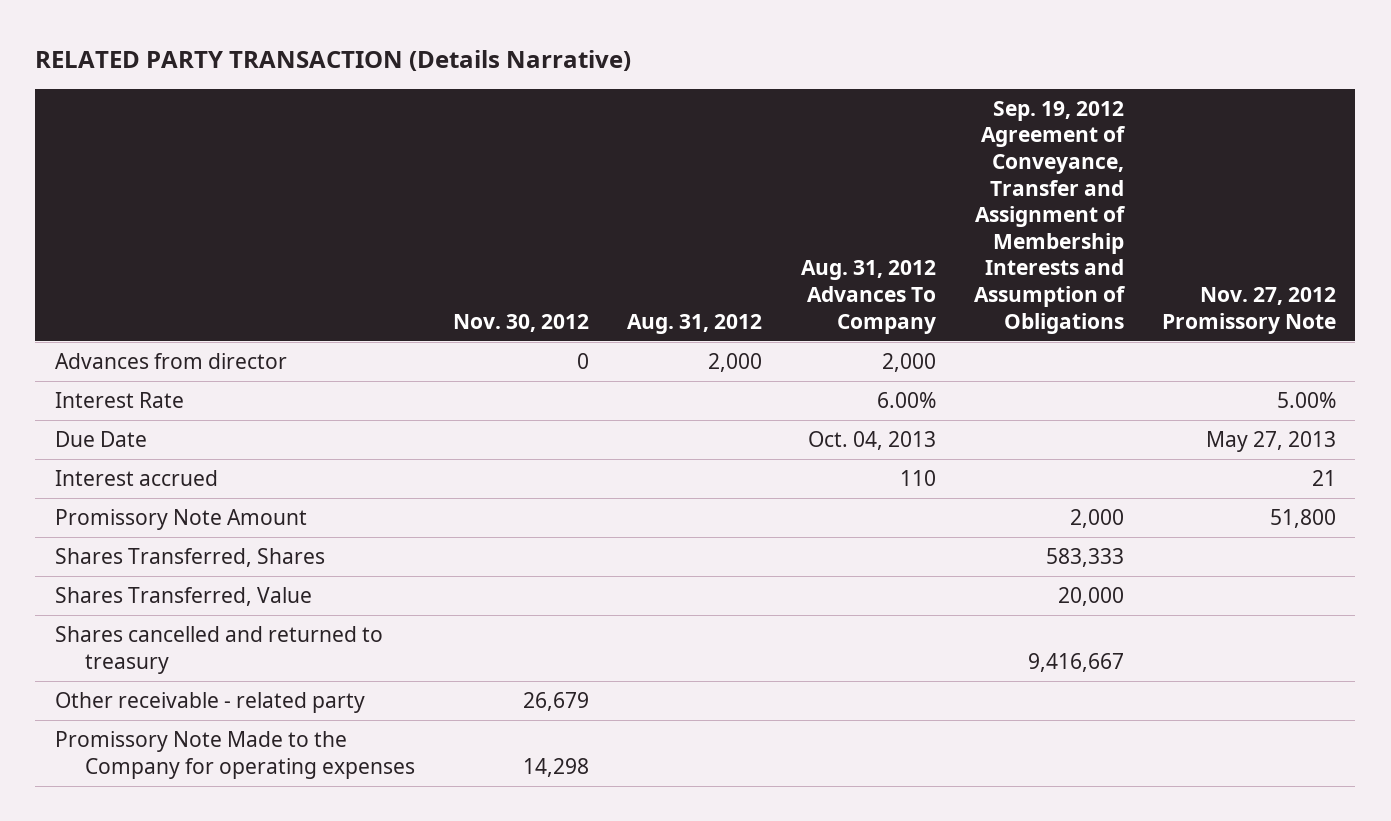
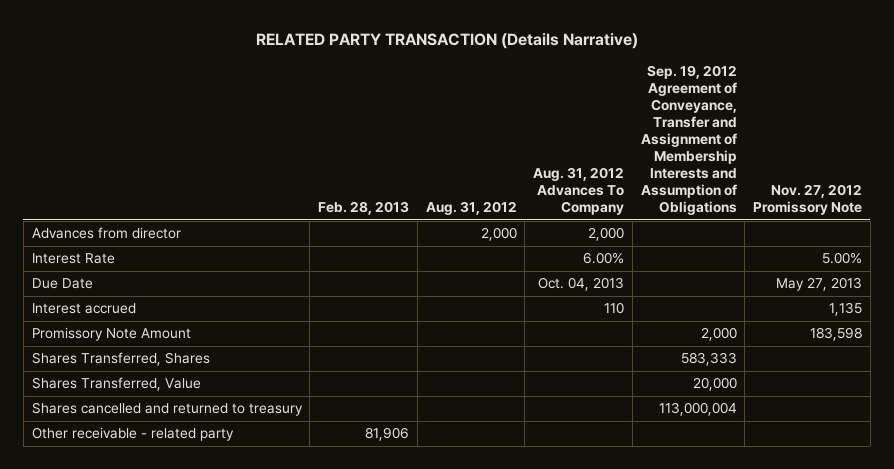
[453,313,590,332] Nov. 30, 2012 -> none
none -> [318,201,410,216] Feb. 28, 2013
[1312,470,1337,487] 21 -> [829,302,863,317] 1,135
[1270,509,1337,529] 51,800 -> [810,327,863,342] 183,598
[1027,652,1124,672] 9,416,667 -> [658,402,737,417] 113,000,004
[54,731,415,779] Promissory Note Made to the Company for operating expenses -> none

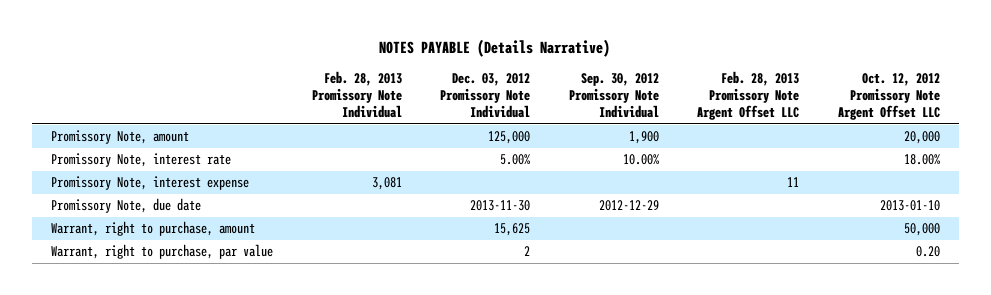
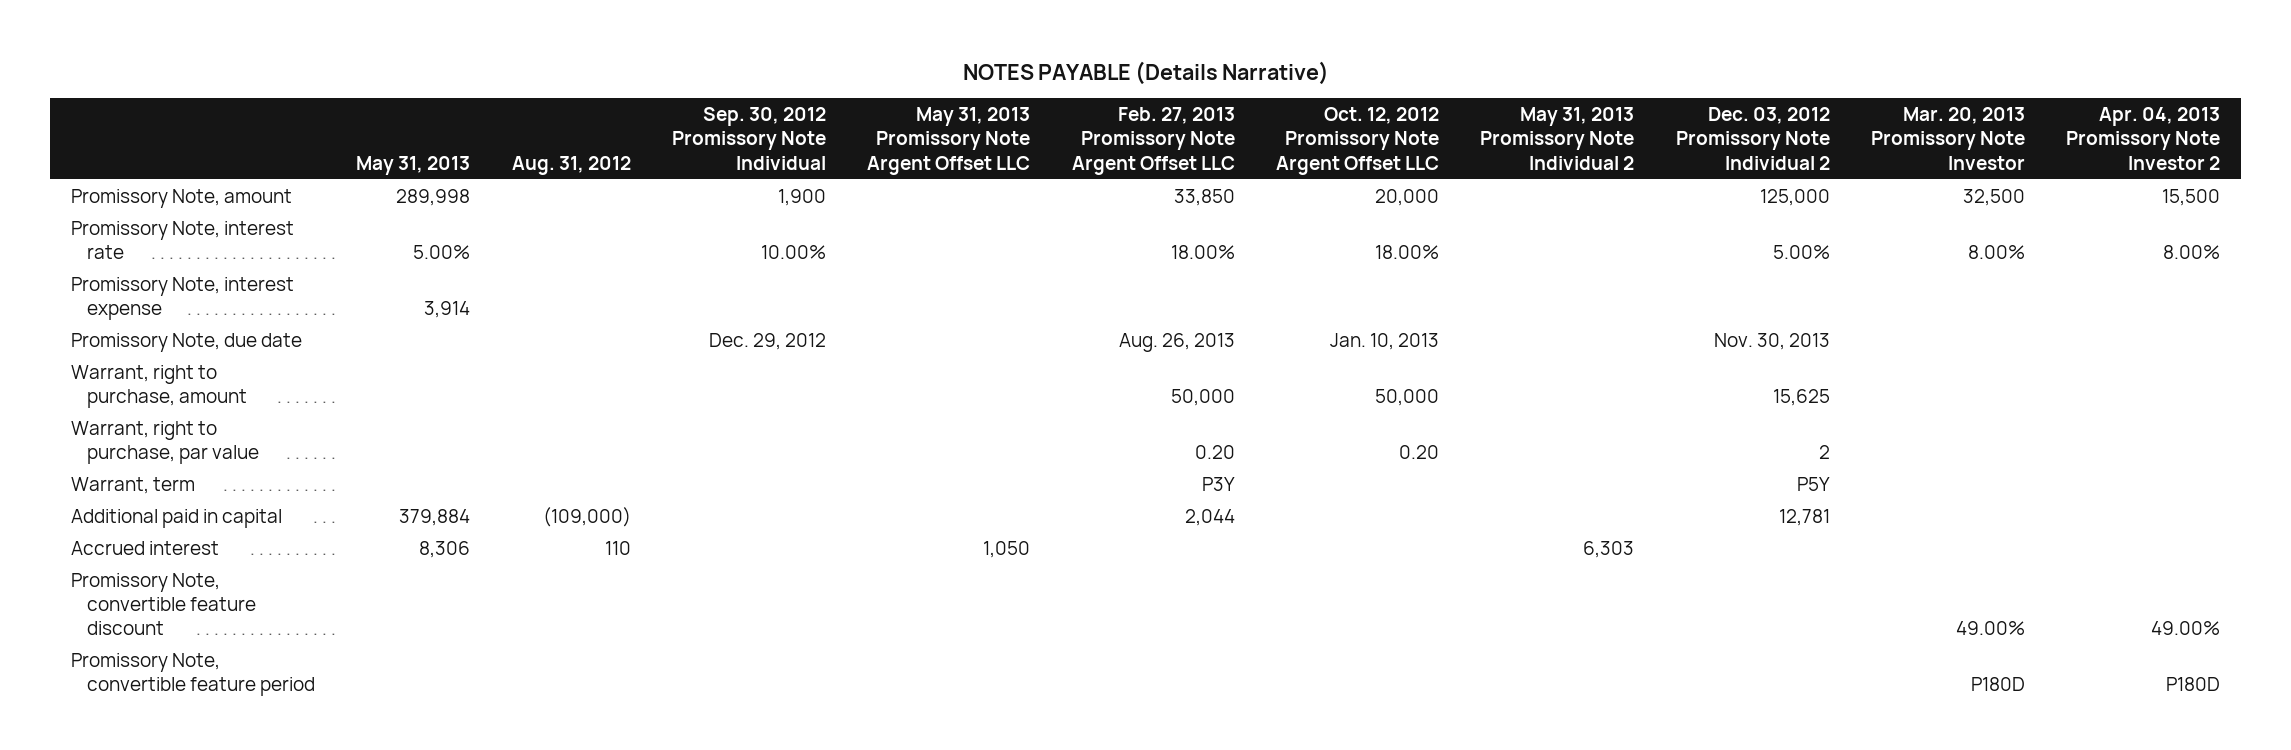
[311,71,402,119] Feb. 28, 2013 Promissory Note Individual -> none
[440,73,531,119] Dec. 03, 2012 Promissory Note Individual -> none
[697,71,800,121] Feb. 28, 2013 Promissory Note Argent Offset LLC -> none
none -> [356,155,471,175] May 31, 2013
none -> [511,155,631,175] Aug. 31, 2012
none -> [867,107,1031,175] May 31, 2013 Promissory Note Argent Offset LLC
none -> [1071,107,1235,175] Feb. 27, 2013 Promissory Note Argent Offset LLC
none -> [1480,107,1635,170] May 31, 2013 Promissory Note Individual 2
none -> [1675,107,1830,170] Dec. 03, 2012 Promissory Note Individual 2
none -> [1870,107,2025,170] Mar. 20, 2013 Promissory Note Investor
none -> [2066,107,2221,170] Apr. 04, 2013 Promissory Note Investor 2
[598,200,659,212] 2012-12-29 -> [709,332,827,350] Dec. 29, 2012
[879,200,940,212] 2013-01-10 -> [1329,332,1439,350] Jan. 10, 2013
none -> [71,476,196,494] Warrant, term
none -> [71,508,283,528] Additional paid in capital
none -> [71,540,220,555] Accrued interest
none -> [71,572,257,636] Promissory Note, convertible feature discount
none -> [71,652,316,697] Promissory Note, convertible feature period

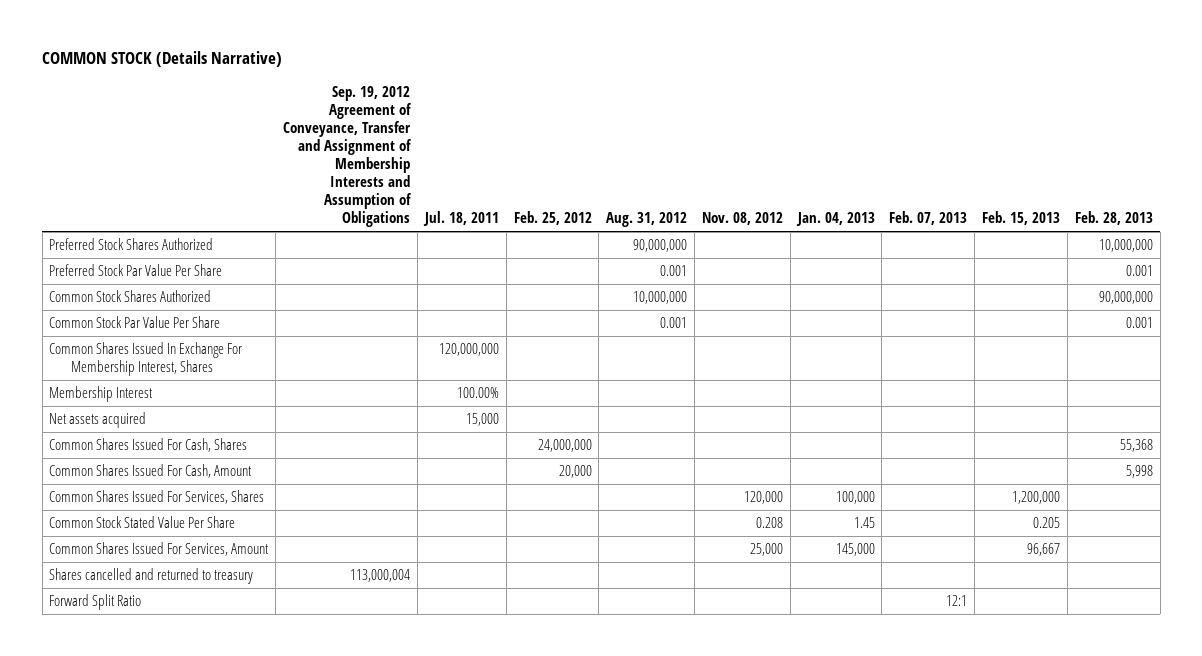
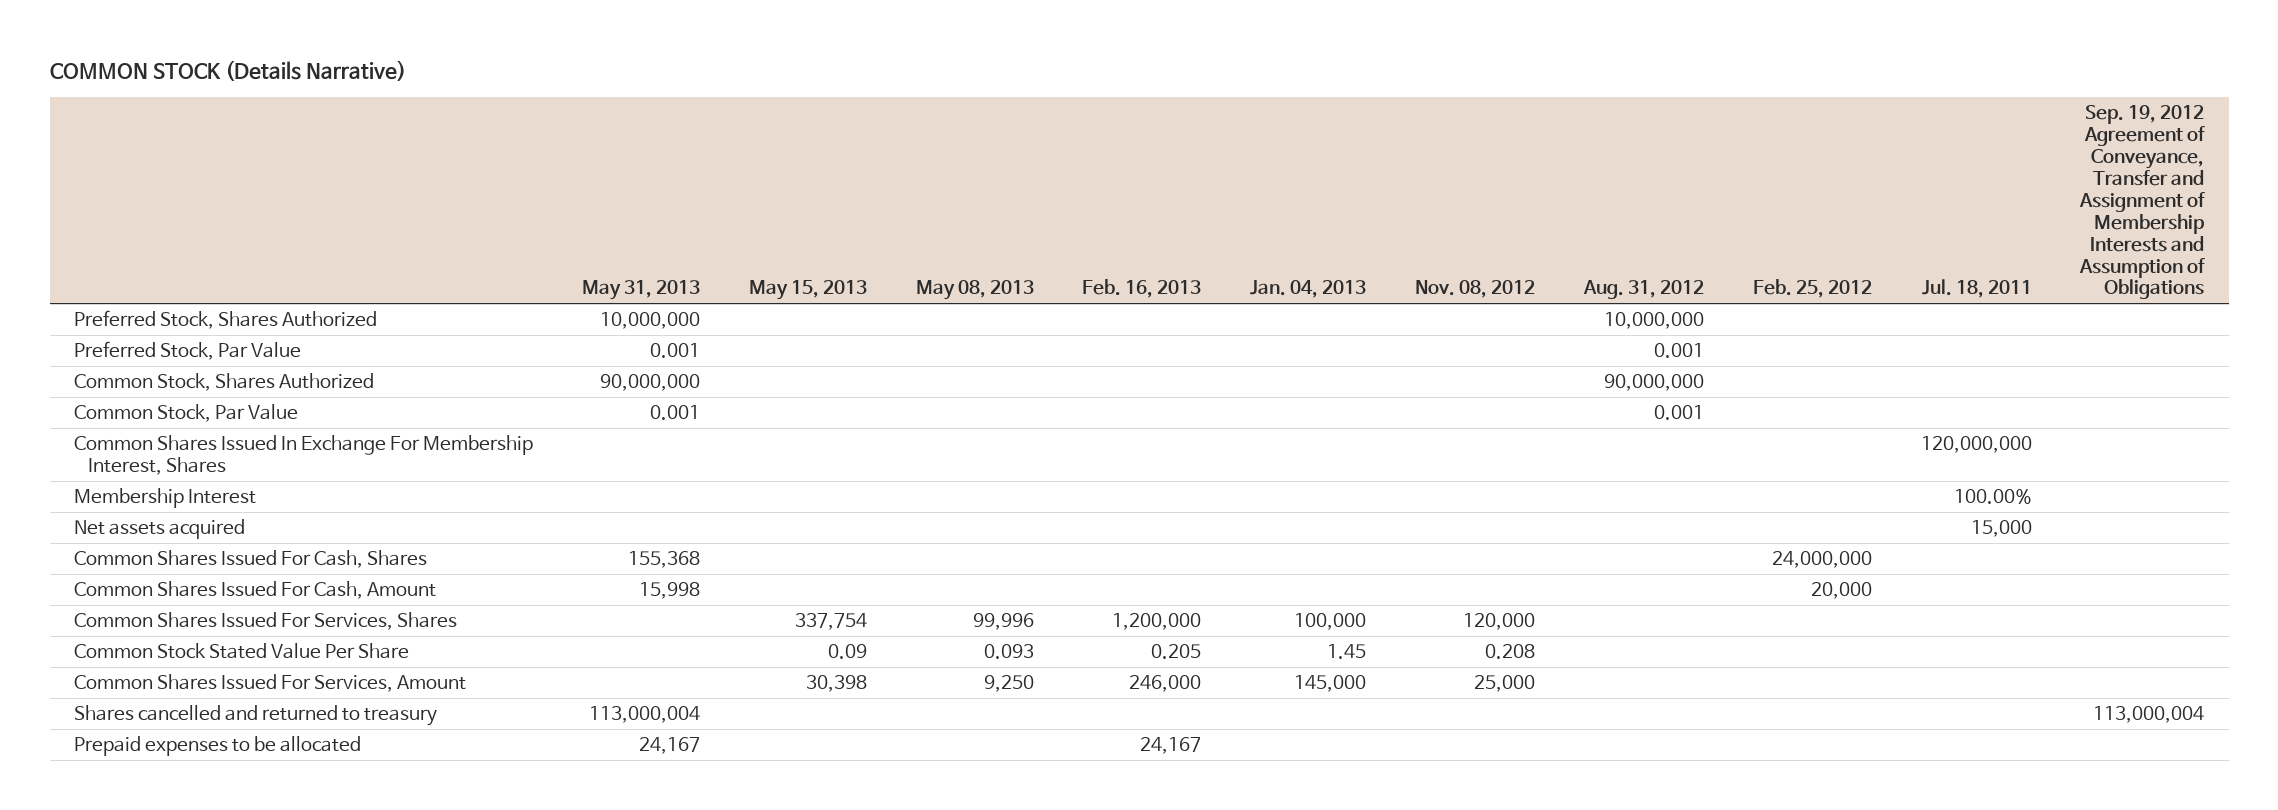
[889,211,968,226] Feb. 07, 2013 -> none
[981,211,1060,226] Feb. 15, 2013 -> none
[1074,211,1153,226] Feb. 28, 2013 -> none
none -> [581,280,700,301] May 31, 2013
none -> [748,280,867,301] May 15, 2013
none -> [915,280,1034,301] May 08, 2013
none -> [1082,279,1202,299] Feb. 16, 2013
[49,238,214,251] Preferred Stock Shares Authorized -> [74,310,378,330] Preferred Stock, Shares Authorized
[633,239,688,253] 90,000,000 -> [1603,312,1704,330] 10,000,000
[49,264,223,277] Preferred Stock Par Value Per Share -> [74,341,302,361] Preferred Stock, Par Value
[49,290,212,303] Common Stock Shares Authorized -> [74,373,375,392] Common Stock, Shares Authorized
[633,291,688,305] 10,000,000 -> [1603,374,1704,392] 90,000,000
[49,316,221,329] Common Stock Par Value Per Share -> [74,404,299,423] Common Stock, Par Value
[49,594,142,611] Forward Split Ratio -> none
none -> [74,736,362,757] Prepaid expenses to be allocated

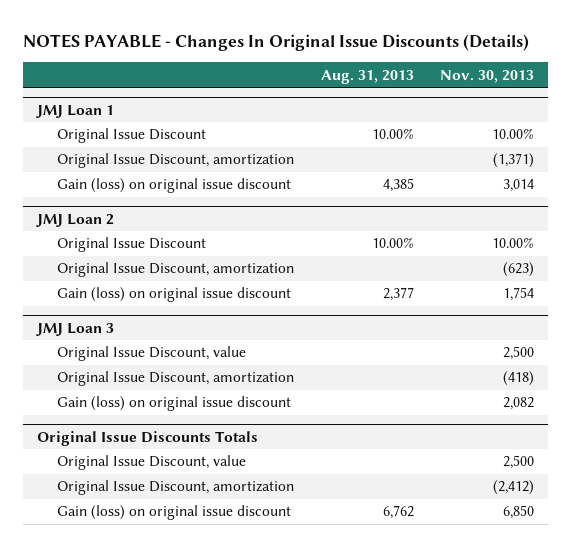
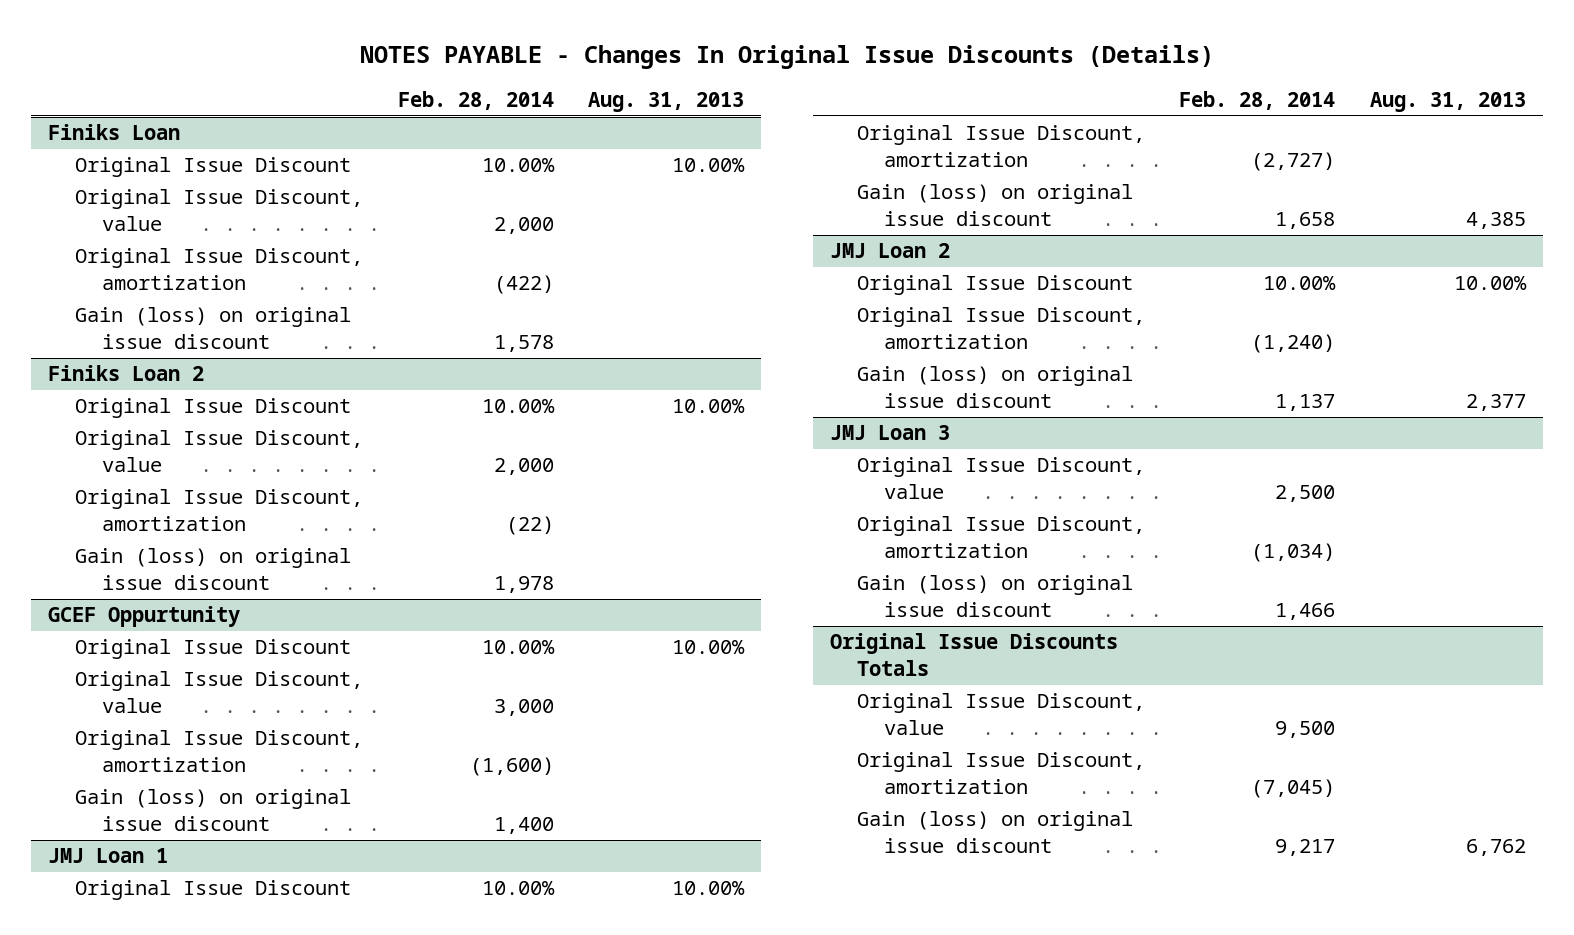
[440,69,535,83] Nov. 30, 2013 -> none
none -> [397,91,554,111] Feb. 28, 2014
none -> [48,124,181,141] Finiks Loan
none -> [75,157,352,178] Original Issue Discount
none -> [75,189,364,232] Original Issue Discount, value
none -> [75,248,364,291] Original Issue Discount, amortization
none -> [75,307,352,350] Gain (loss) on original issue discount
none -> [48,365,205,382] Finiks Loan 2
none -> [75,398,352,419] Original Issue Discount
none -> [75,430,364,473] Original Issue Discount, value
none -> [75,489,364,532] Original Issue Discount, amortization
none -> [75,548,352,591] Gain (loss) on original issue discount
none -> [48,606,241,628] GCEF Oppurtunity
none -> [75,639,352,660] Original Issue Discount
none -> [75,671,364,714] Original Issue Discount, value
none -> [75,730,364,773] Original Issue Discount, amortization
none -> [75,789,352,832] Gain (loss) on original issue discount

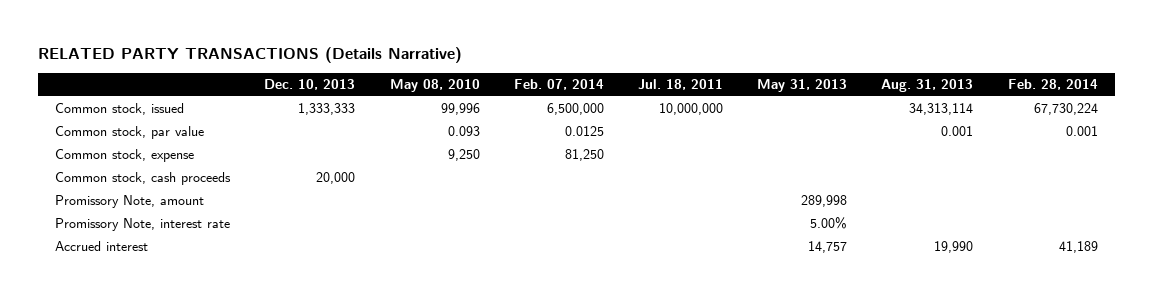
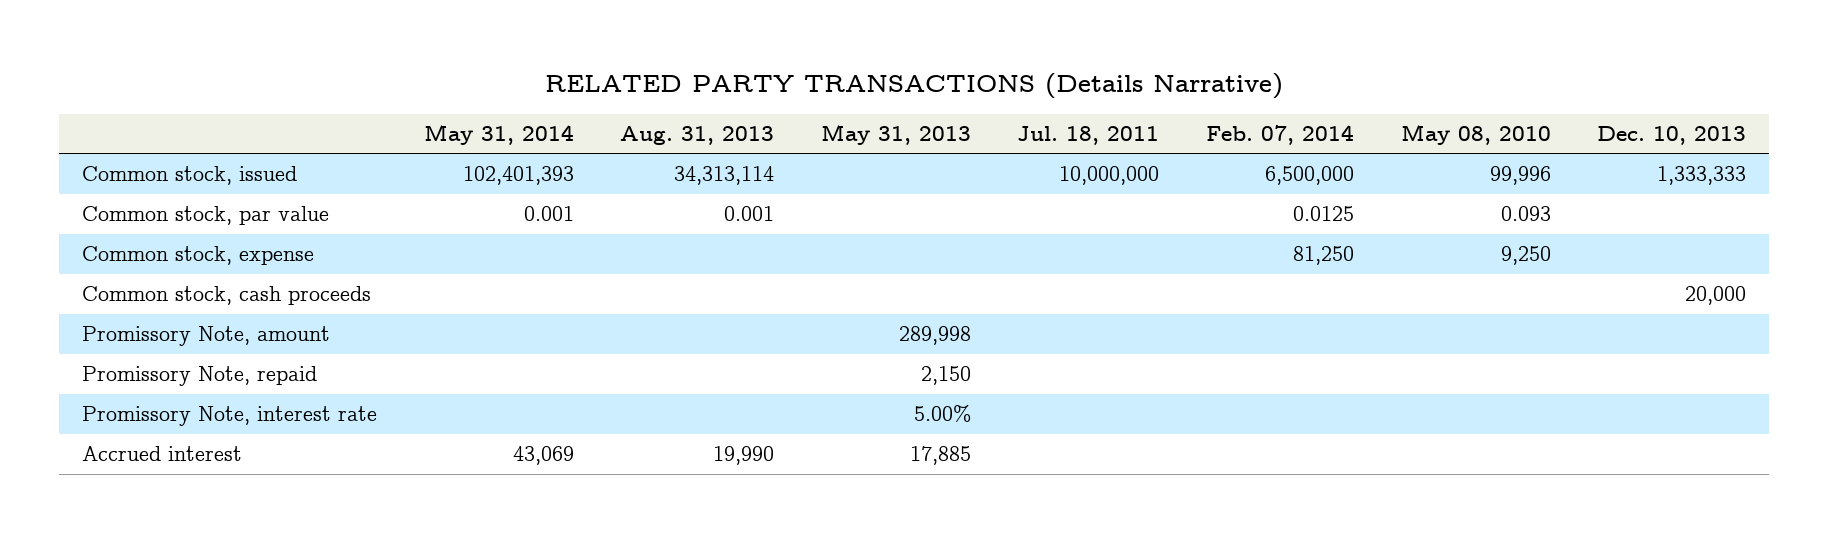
[1007,79,1098,91] Feb. 28, 2014 -> none
none -> [423,123,574,145] May 31, 2014
none -> [82,366,318,387] Promissory Note, repaid
[808,241,848,254] 14,757 -> [909,446,971,466] 17,885

